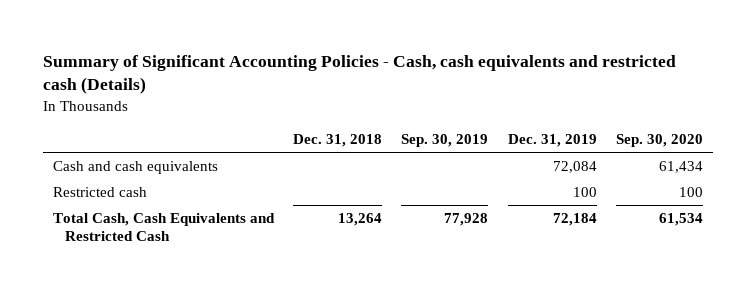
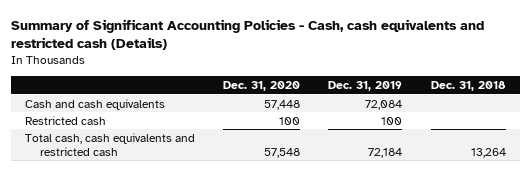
[401,133,489,147] Sep. 30, 2019 -> none
[615,133,703,147] Sep. 30, 2020 -> none
none -> [223,80,301,91] Dec. 31, 2020
[52,213,275,241] Total Cash, Cash Equivalents and Restricted Cash -> [25,132,196,156] Total cash, cash equivalents and restricted cash

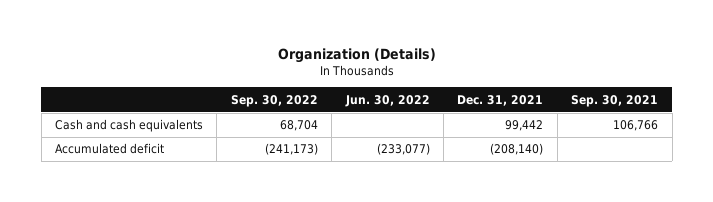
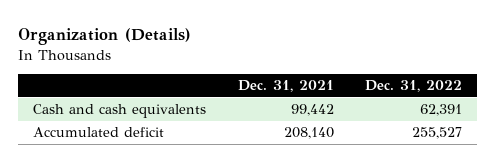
[230,94,318,107] Sep. 30, 2022 -> none
[344,94,430,107] Jun. 30, 2022 -> none
[571,94,659,107] Sep. 30, 2021 -> none
none -> [364,80,462,93] Dec. 31, 2022
[490,143,544,156] (208,140) -> [283,127,334,140] 208,140

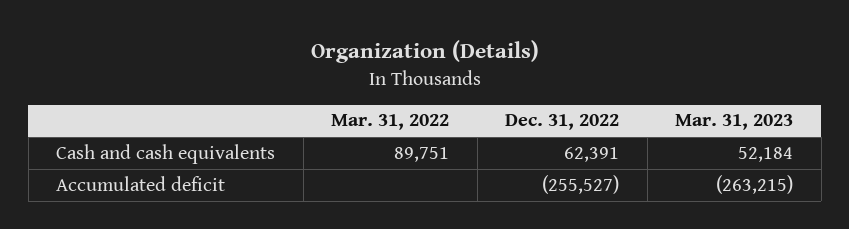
[237,80,334,93] Dec. 31, 2021 -> none
none -> [331,114,450,131] Mar. 31, 2022
none -> [675,114,794,131] Mar. 31, 2023
[411,127,462,140] 255,527 -> [542,174,620,194] (255,527)

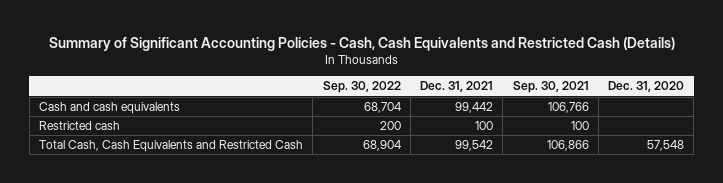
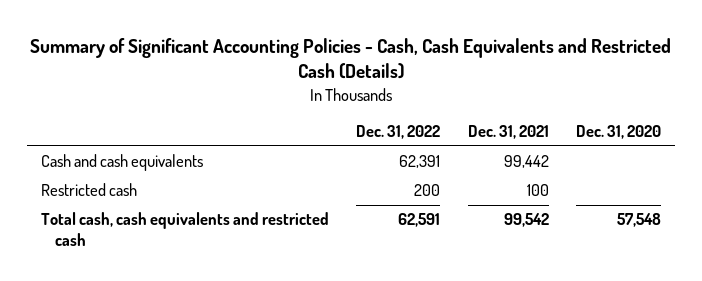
[322,81,401,94] Sep. 30, 2022 -> none
[512,81,589,94] Sep. 30, 2021 -> none
none -> [356,125,441,140] Dec. 31, 2022
[39,140,304,153] Total Cash, Cash Equivalents and Restricted Cash -> [40,212,329,247] Total cash, cash equivalents and restricted cash

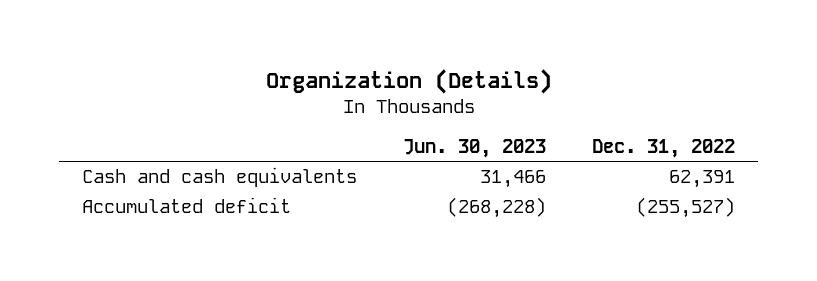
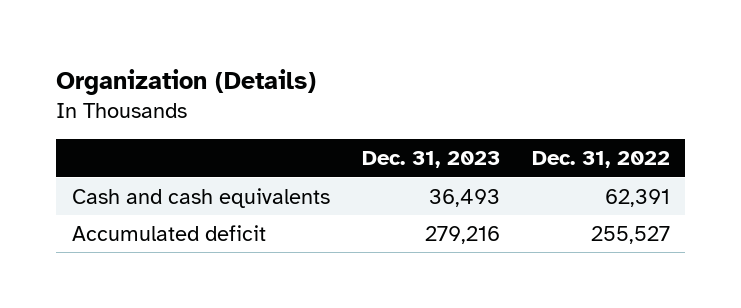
[403,139,547,159] Jun. 30, 2023 -> none
none -> [361,151,500,169] Dec. 31, 2023
[636,197,736,219] (255,527) -> [590,225,670,244] 255,527

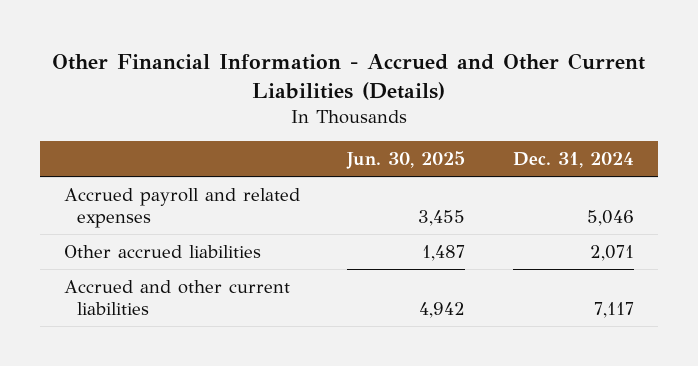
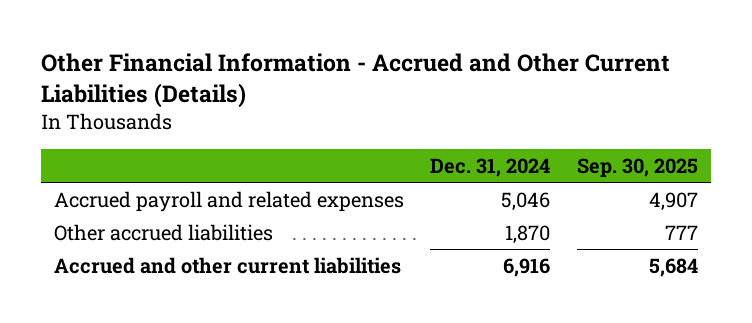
[346,151,466,170] Jun. 30, 2025 -> none
none -> [577,157,699,178] Sep. 30, 2025
[589,245,634,262] 2,071 -> [505,224,551,244] 1,870
[593,301,634,318] 7,117 -> [503,257,551,277] 6,916

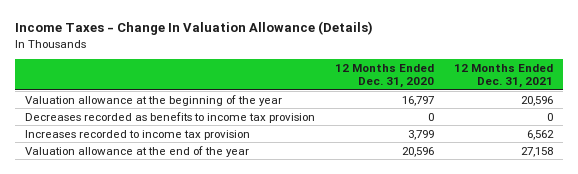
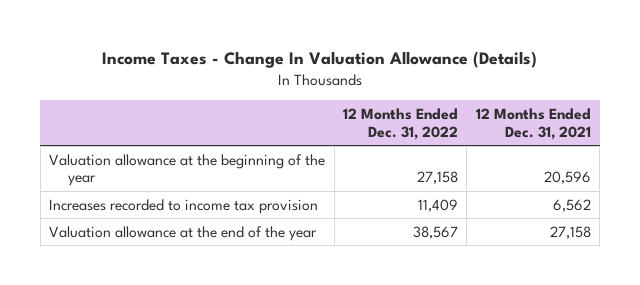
[334,63,434,89] 12 Months Ended Dec. 31, 2020 -> none
none -> [343,108,459,140] 12 Months Ended Dec. 31, 2022
[24,111,315,123] Decreases recorded as benefits to income tax provision -> none

